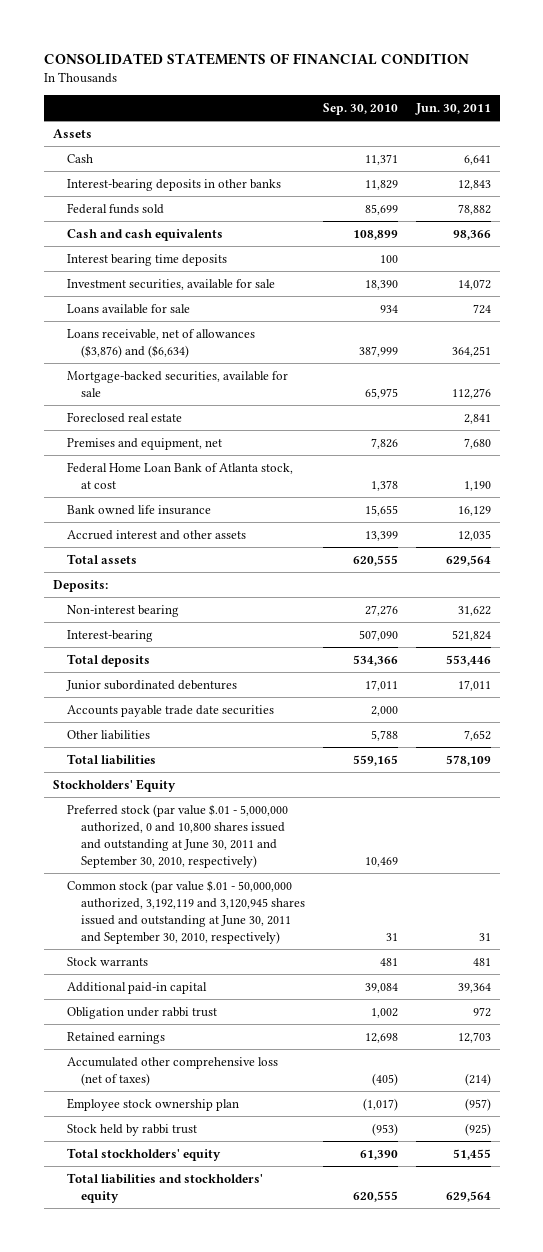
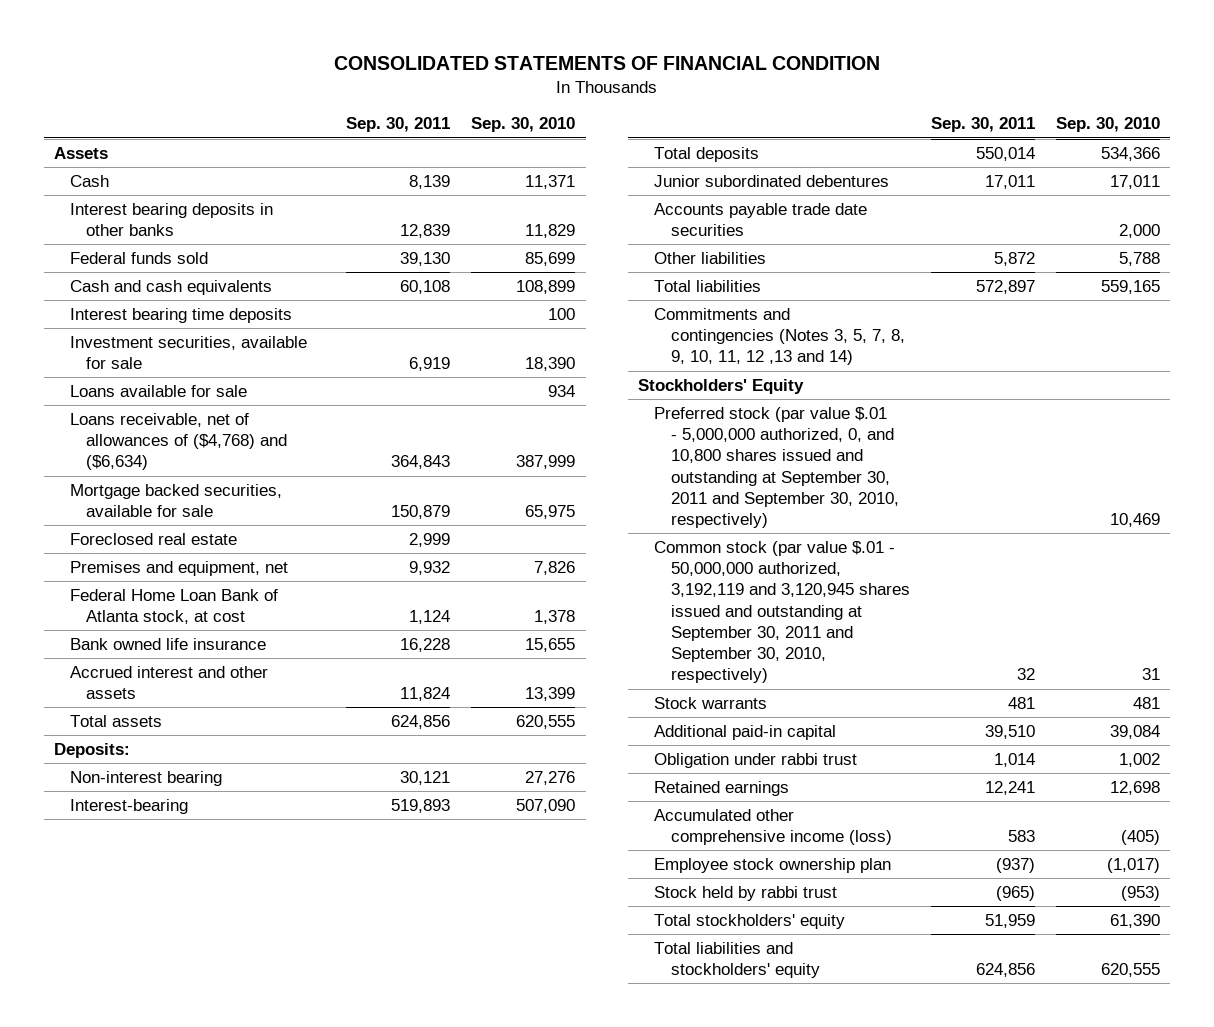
[414,102,491,115] Jun. 30, 2011 -> none
none -> [346,117,451,133] Sep. 30, 2011
[66,178,281,191] Interest-bearing deposits in other banks -> [70,202,274,237] Interest bearing deposits in other banks
[66,328,255,358] Loans receivable, net of allowances ($3,876) and ($6,634) -> [70,412,288,471] Loans receivable, net of allowances of ($4,768) and ($6,634)
[66,370,288,397] Mortgage-backed securities, available for sale -> [70,483,283,518] Mortgage backed securities, available for sale
none -> [654,307,905,366] Commitments and contingencies (Notes 3, 5, 7, 8, 9, 10, 11, 12 ,13 and 14)
[66,803,288,868] Preferred stock (par value $.01 - 5,000,000 authorized, 0 and 10,800 shares issued and outstanding at June 30, 2011 and September 30, 2010, respectively) -> [654,406,899,529] Preferred stock (par value $.01 - 5,000,000 authorized, 0, and 10,800 shares issued and outstanding at September 30, 2011 and September 30, 2010, respectively)
[66,879,305,944] Common stock (par value $.01 - 50,000,000 authorized, 3,192,119 and 3,120,945 shares issued and outstanding at June 30, 2011 and September 30, 2010, respectively) -> [654,540,910,684] Common stock (par value $.01 - 50,000,000 authorized, 3,192,119 and 3,120,945 shares issued and outstanding at September 30, 2011 and September 30, 2010, respectively)
[66,1056,278,1086] Accumulated other comprehensive loss (net of taxes) -> [654,808,892,846] Accumulated other comprehensive income (loss)

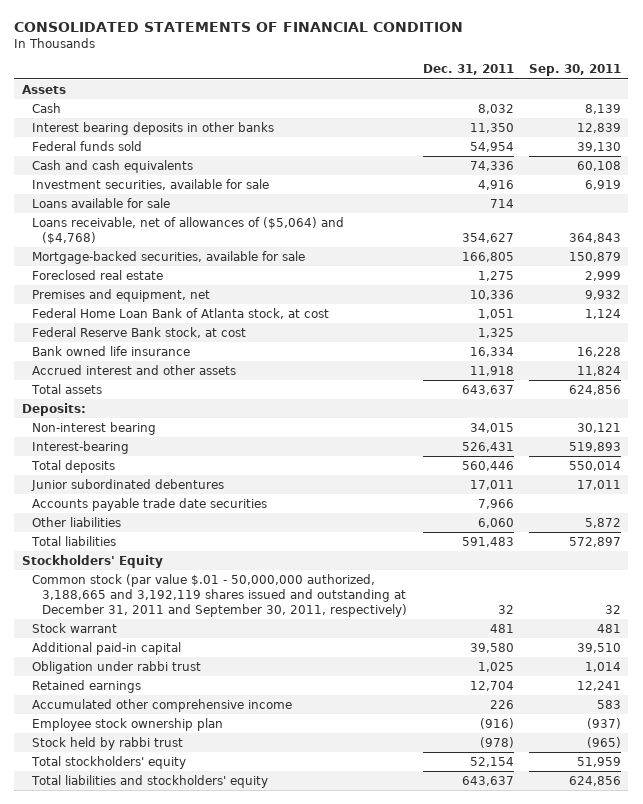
[471,117,576,133] Sep. 30, 2010 -> none
none -> [422,64,514,76] Dec. 31, 2011
[70,307,293,323] Interest bearing time deposits -> none
[70,412,288,471] Loans receivable, net of allowances of ($4,768) and ($6,634) -> [32,216,345,244] Loans receivable, net of allowances of ($5,064) and ($4,768)
[70,483,283,518] Mortgage backed securities, available for sale -> [32,250,306,264] Mortgage-backed securities, available for sale
none -> [32,326,247,338] Federal Reserve Bank stock, at cost
[654,307,905,366] Commitments and contingencies (Notes 3, 5, 7, 8, 9, 10, 11, 12 ,13 and 14) -> none
[654,406,899,529] Preferred stock (par value $.01 - 5,000,000 authorized, 0, and 10,800 shares issued and outstanding at September 30, 2011 and September 30, 2010, respectively) -> none
[654,540,910,684] Common stock (par value $.01 - 50,000,000 authorized, 3,192,119 and 3,120,945 shares issued and outstanding at September 30, 2011 and September 30, 2010, respectively) -> [32,573,408,617] Common stock (par value $.01 - 50,000,000 authorized, 3,188,665 and 3,192,119 shares issued and outstanding at December 31, 2011 and September 30, 2011, respectively)
[654,696,768,709] Stock warrants -> [32,622,118,633] Stock warrant
[654,808,892,846] Accumulated other comprehensive income (loss) -> [32,698,293,712] Accumulated other comprehensive income

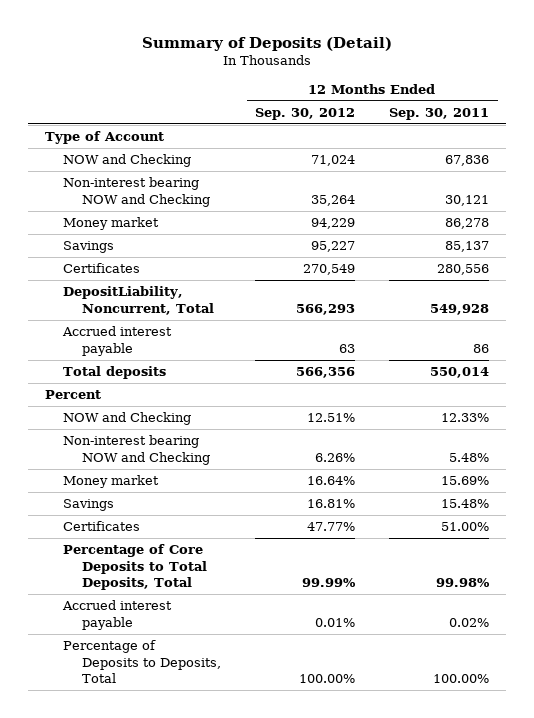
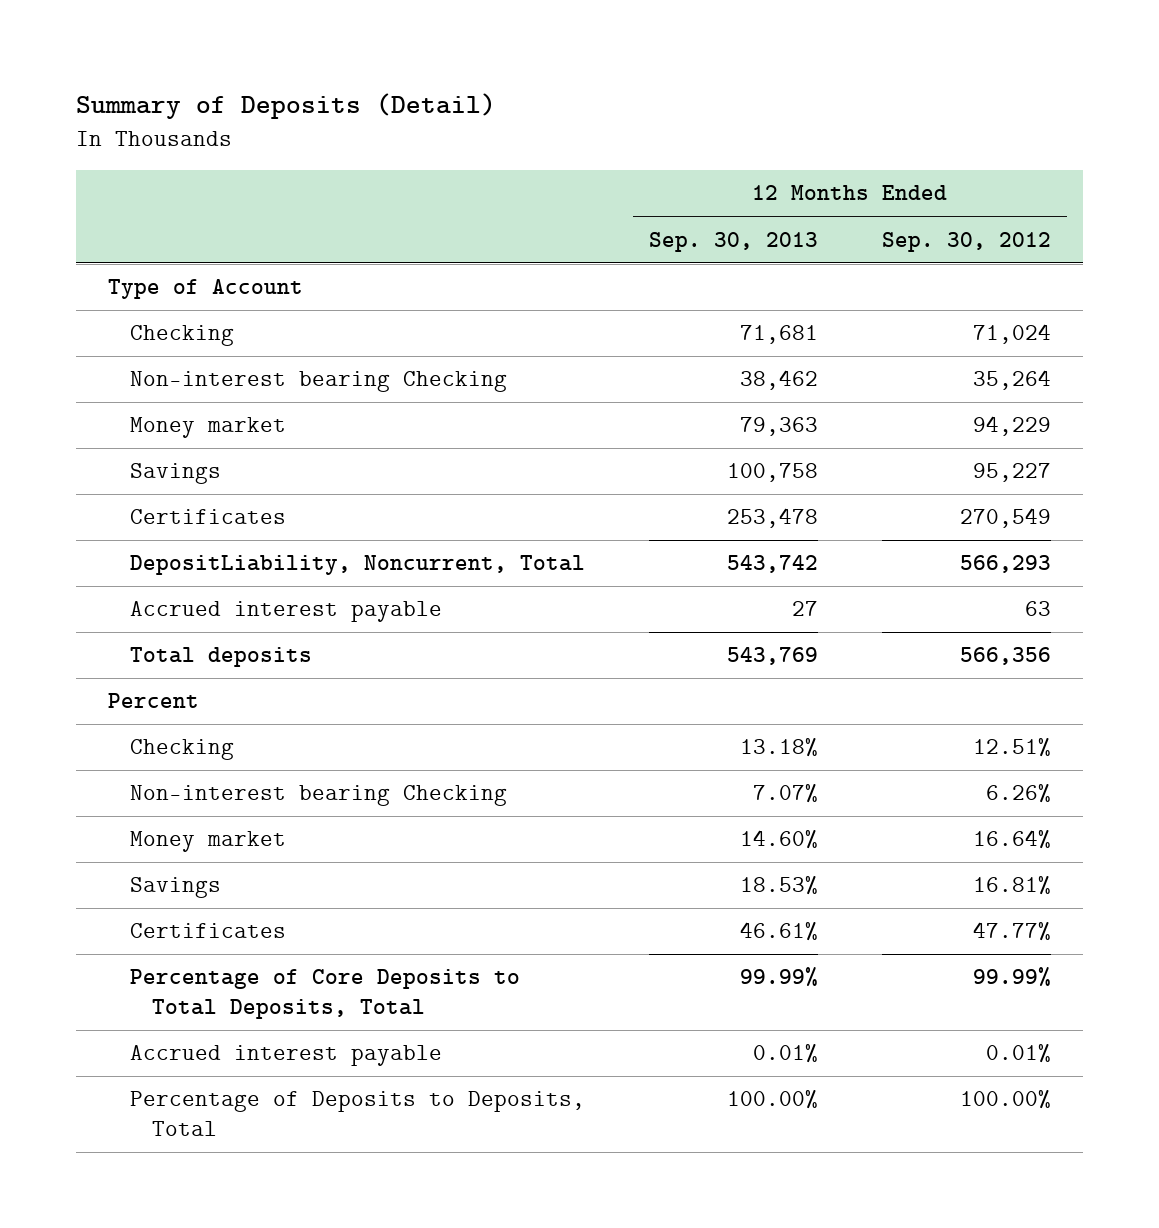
[389,107,490,120] Sep. 30, 2011 -> none
none -> [649,231,819,252] Sep. 30, 2013
[63,154,192,168] NOW and Checking -> [130,325,235,347] Checking
[63,177,210,207] Non-interest bearing NOW and Checking -> [130,371,508,393] Non-interest bearing Checking
[63,412,192,426] NOW and Checking -> [130,739,235,761] Checking
[63,435,210,465] Non-interest bearing NOW and Checking -> [130,785,508,807] Non-interest bearing Checking

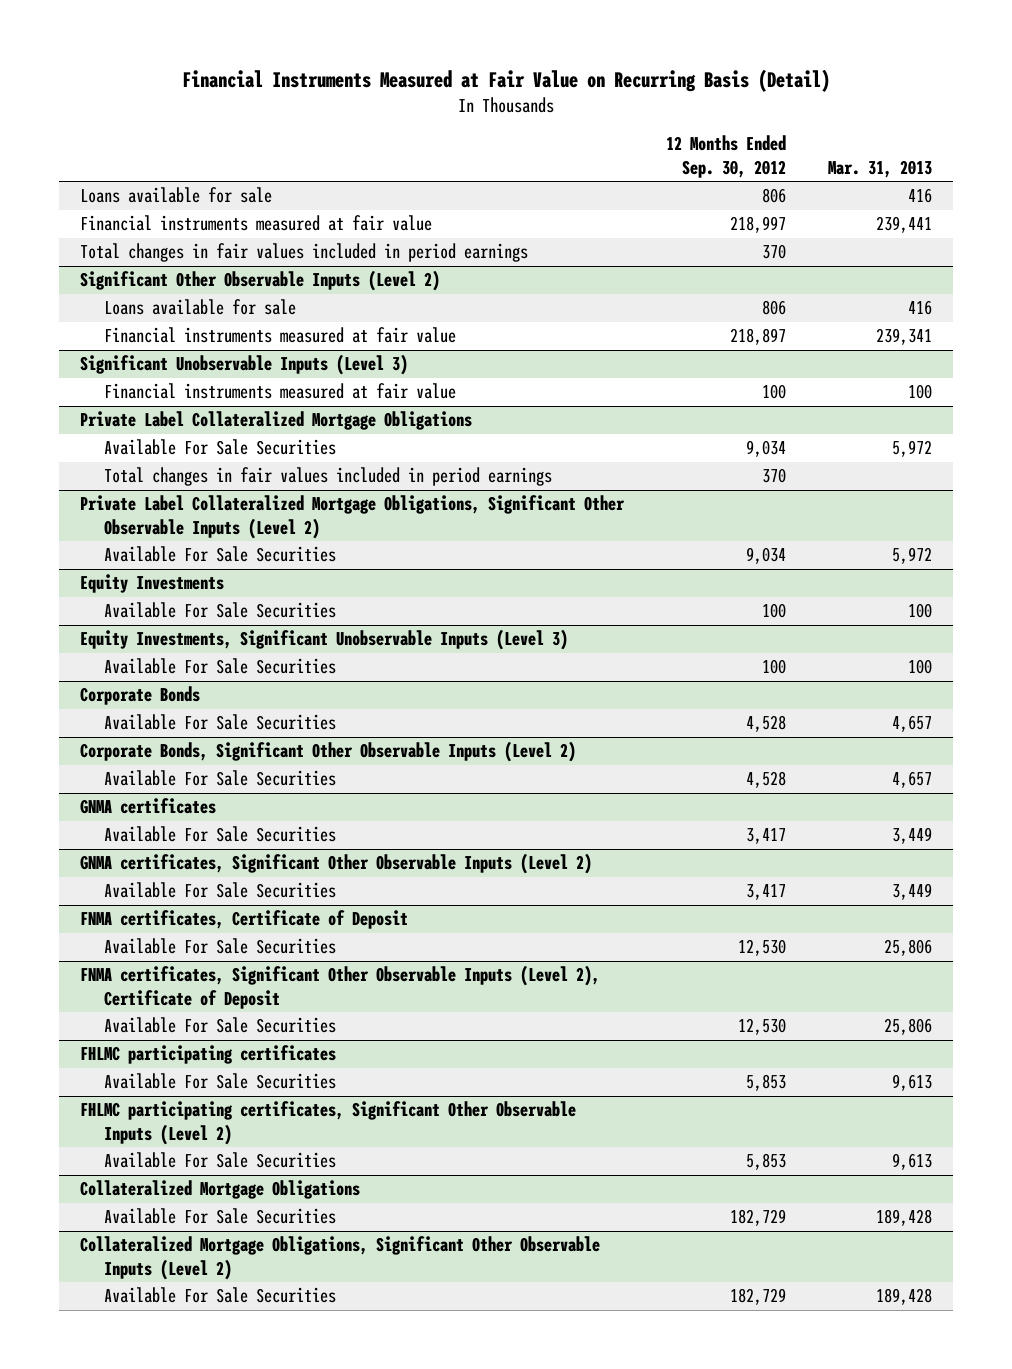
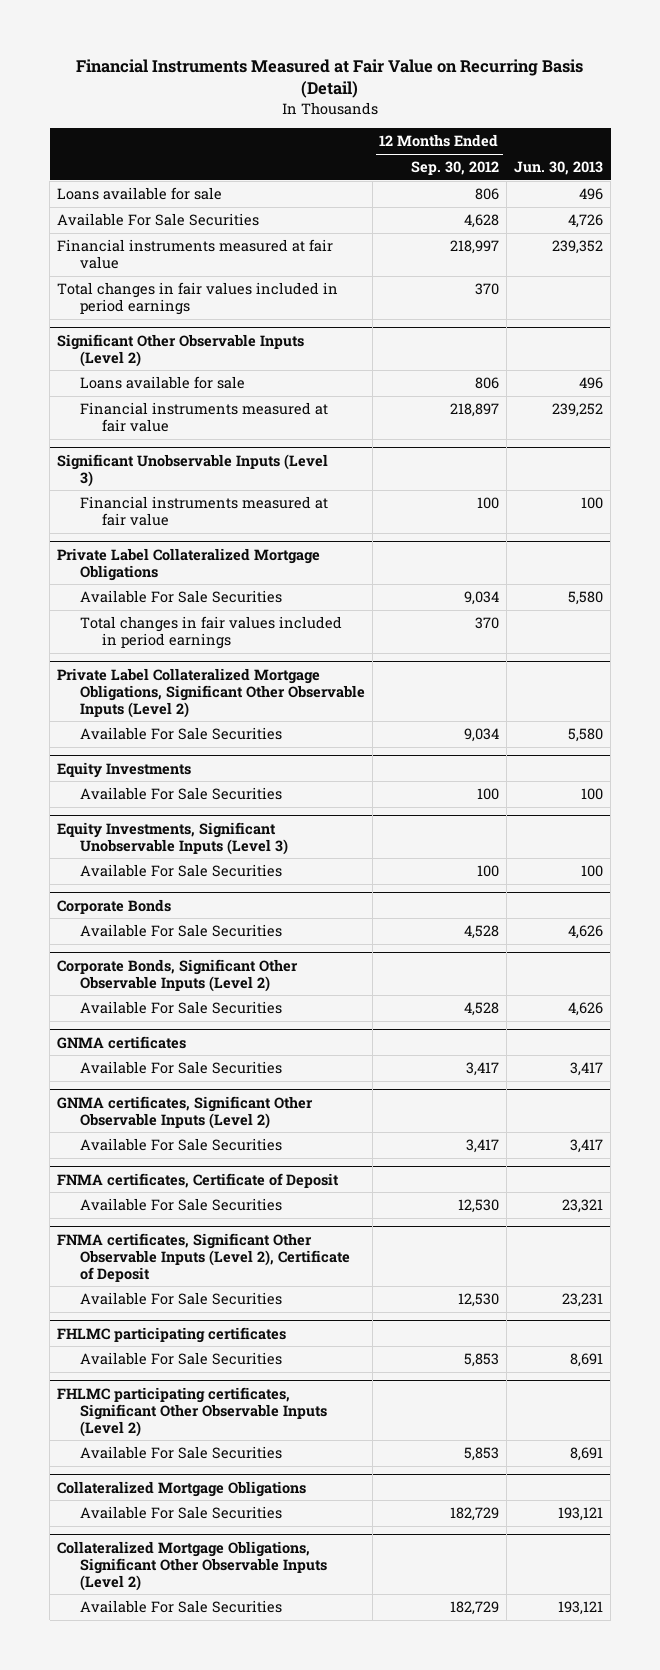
[827,159,932,178] Mar. 31, 2013 -> none
none -> [514,161,604,176] Jun. 30, 2013
none -> [57,213,260,227] Available For Sale Securities

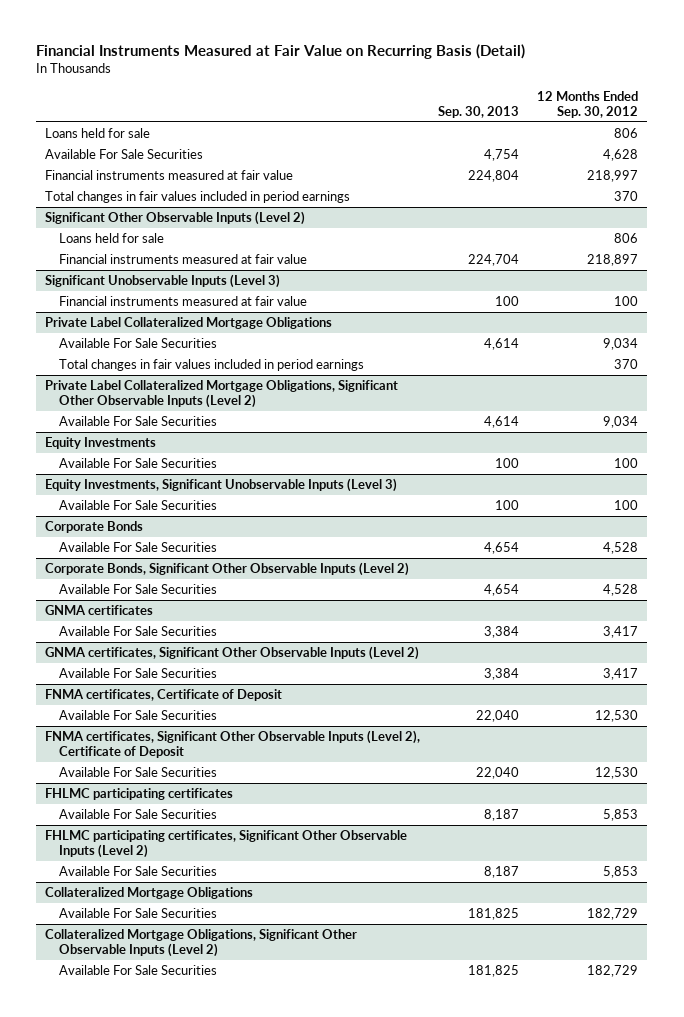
[514,161,604,176] Jun. 30, 2013 -> none
none -> [438,105,520,118] Sep. 30, 2013
[57,187,223,201] Loans available for sale -> [45,128,151,139] Loans held for sale
[79,376,245,390] Loans available for sale -> [58,233,164,244] Loans held for sale

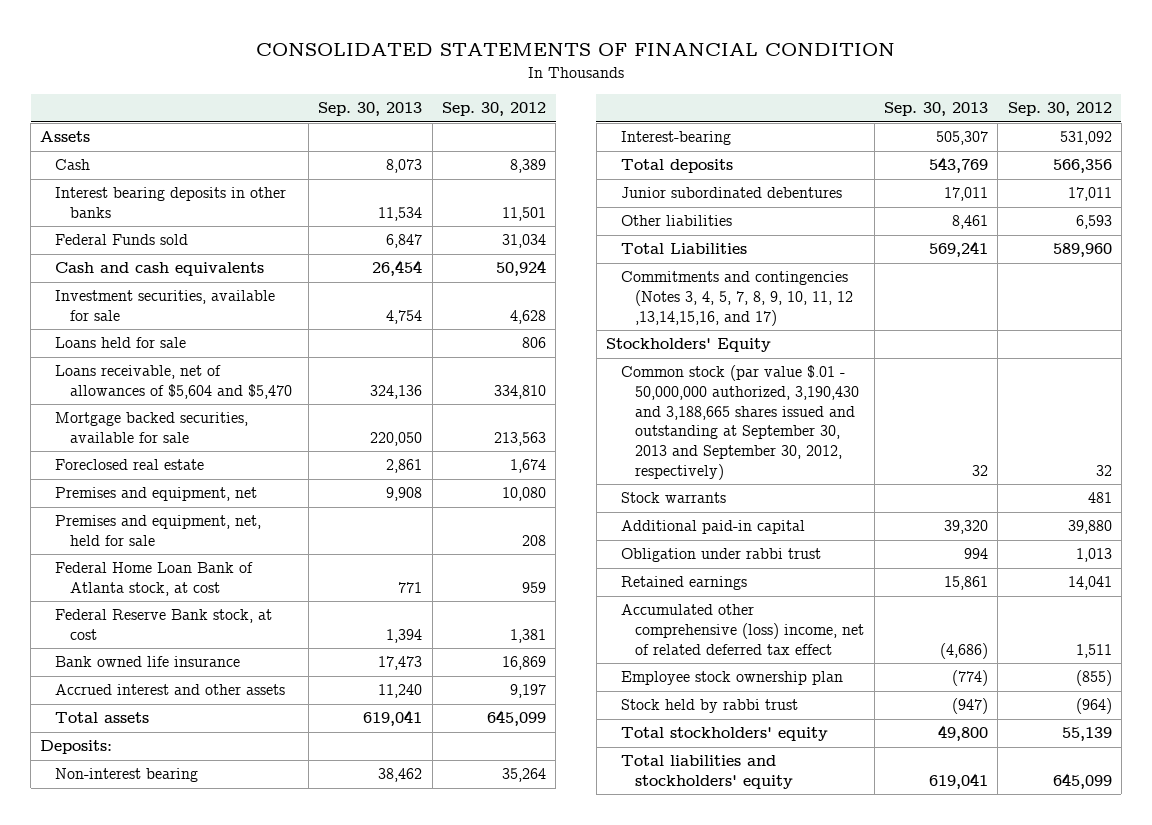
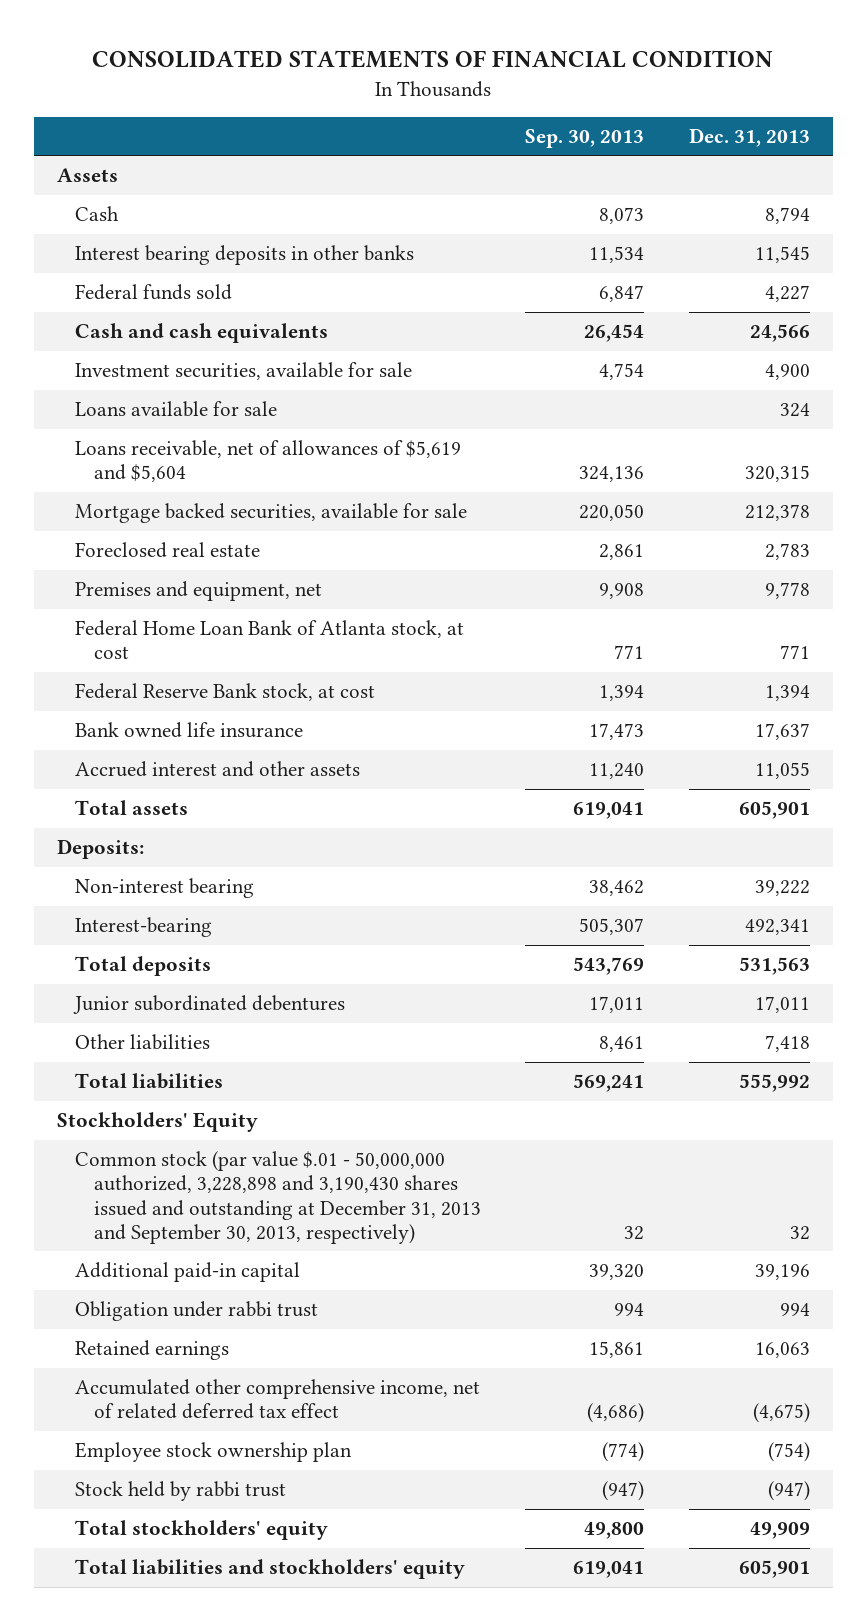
[441,102,546,117] Sep. 30, 2012 -> none
none -> [689,127,811,147] Dec. 31, 2013
[55,234,189,246] Federal Funds sold -> [75,284,233,301] Federal funds sold
[55,337,187,349] Loans held for sale -> [75,401,278,418] Loans available for sale
[55,365,292,400] Loans receivable, net of allowances of $5,604 and $5,470 -> [75,440,462,483] Loans receivable, net of allowances of $5,619 and $5,604
[55,515,262,547] Premises and equipment, net, held for sale -> none
[620,271,854,326] Commitments and contingencies (Notes 3, 4, 5, 7, 8, 9, 10, 11, 12 ,13,14,15,16, and 17) -> none
[620,243,747,255] Total Liabilities -> [75,1073,224,1090] Total liabilities
[620,492,726,504] Stock warrants -> none
[620,365,860,480] Common stock (par value $.01 - 50,000,000 authorized, 3,190,430 and 3,188,665 shares issued and outstanding at September 30, 2013 and September 30, 2012, respectively) -> [75,1151,481,1244] Common stock (par value $.01 - 50,000,000 authorized, 3,228,898 and 3,190,430 shares issued and outstanding at December 31, 2013 and September 30, 2013, respectively)
[620,604,865,655] Accumulated other comprehensive (loss) income, net of related deferred tax effect -> [75,1379,481,1420] Accumulated other comprehensive income, net of related deferred tax effect

